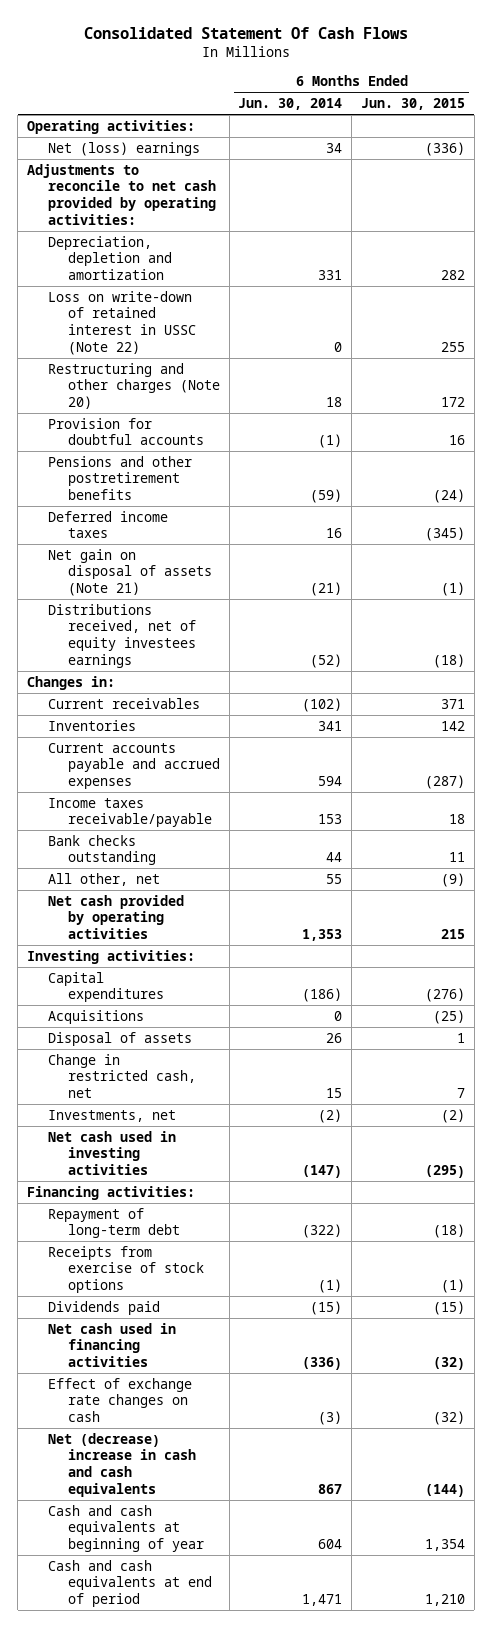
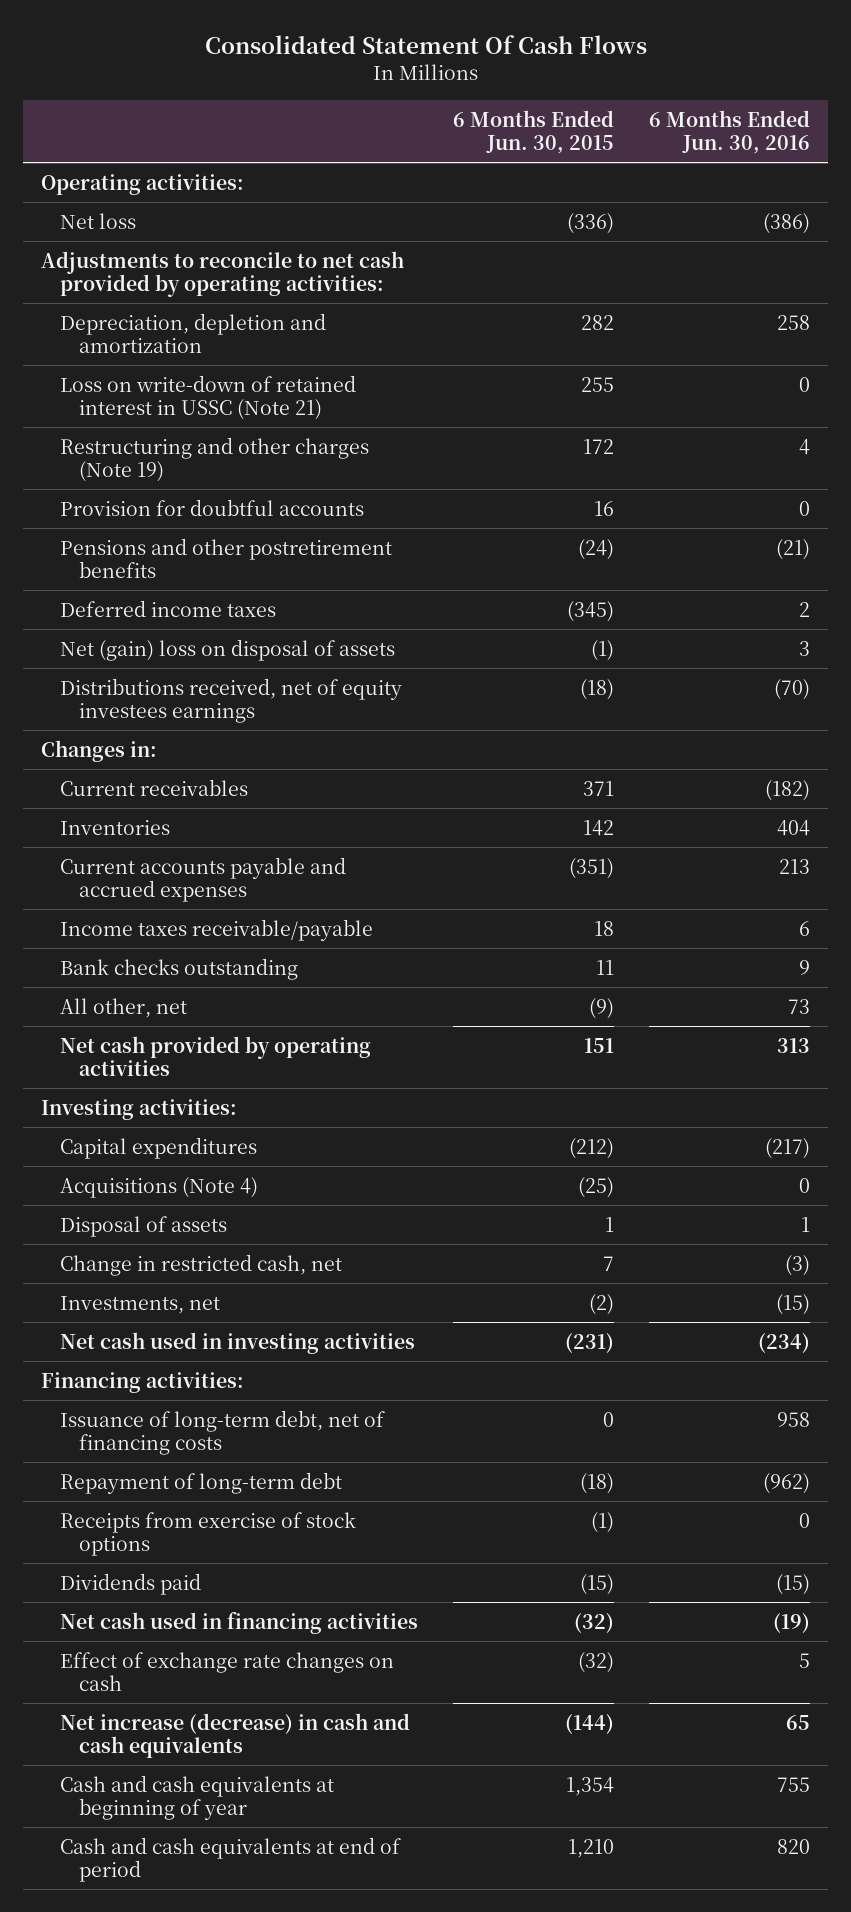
[238,98,343,111] Jun. 30, 2014 -> none
none -> [649,109,811,154] 6 Months Ended Jun. 30, 2016
[47,141,200,156] Net (loss) earnings -> [60,212,137,229] Net loss
[47,290,197,355] Loss on write-down of retained interest in USSC (Note 22) -> [60,374,357,420] Loss on write-down of retained interest in USSC (Note 21)
[47,362,221,410] Restructuring and other charges (Note 20) -> [60,436,370,482] Restructuring and other charges (Note 19)
[47,548,213,597] Net gain on disposal of assets (Note 21) -> [60,638,396,661] Net (gain) loss on disposal of assets
[424,775,465,790] (287) -> [569,857,615,879] (351)
[440,929,465,940] 215 -> [584,1037,615,1053] 151
[424,988,465,1003] (276) -> [569,1137,615,1159] (212)
[47,1009,144,1024] Acquisitions -> [60,1176,259,1198] Acquisitions (Note 4)
[424,1165,465,1179] (295) -> [565,1332,615,1353] (231)
none -> [60,1409,386,1455] Issuance of long-term debt, net of financing costs
[47,1432,197,1497] Net (decrease) increase in cash and cash equivalents -> [60,1712,411,1758] Net increase (decrease) in cash and cash equivalents

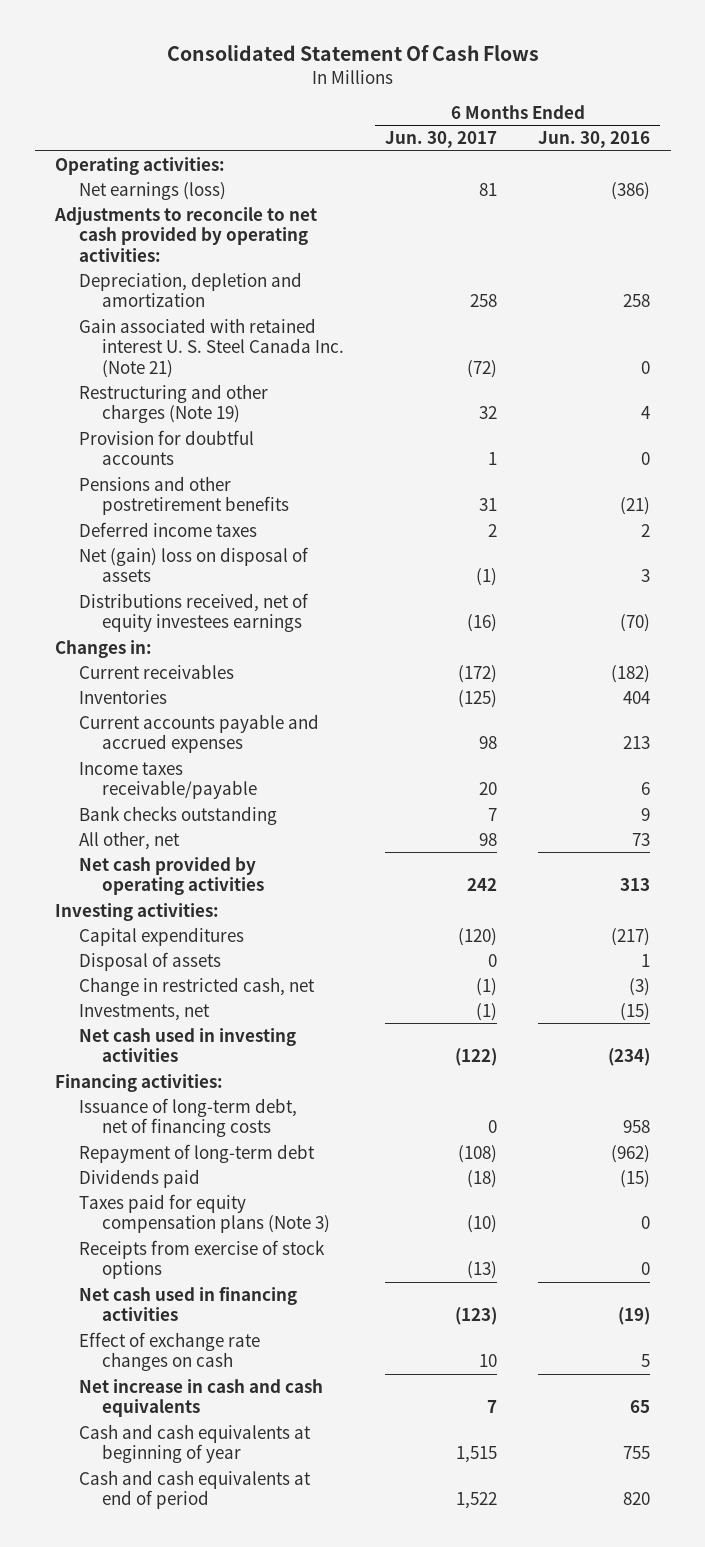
[453,109,615,154] 6 Months Ended Jun. 30, 2015 -> none
none -> [385,131,498,149] Jun. 30, 2017
[60,212,137,229] Net loss -> [78,181,226,200] Net earnings (loss)
[60,374,357,420] Loss on write-down of retained interest in USSC (Note 21) -> none
none -> [78,317,345,379] Gain associated with retained interest U. S. Steel Canada Inc. (Note 21)
[60,1176,259,1198] Acquisitions (Note 4) -> none
none -> [78,1193,331,1234] Taxes paid for equity compensation plans (Note 3)
[60,1511,357,1556] Receipts from exercise of stock options -> [78,1239,325,1280] Receipts from exercise of stock options
[60,1712,411,1758] Net increase (decrease) in cash and cash equivalents -> [78,1378,323,1418] Net increase in cash and cash equivalents

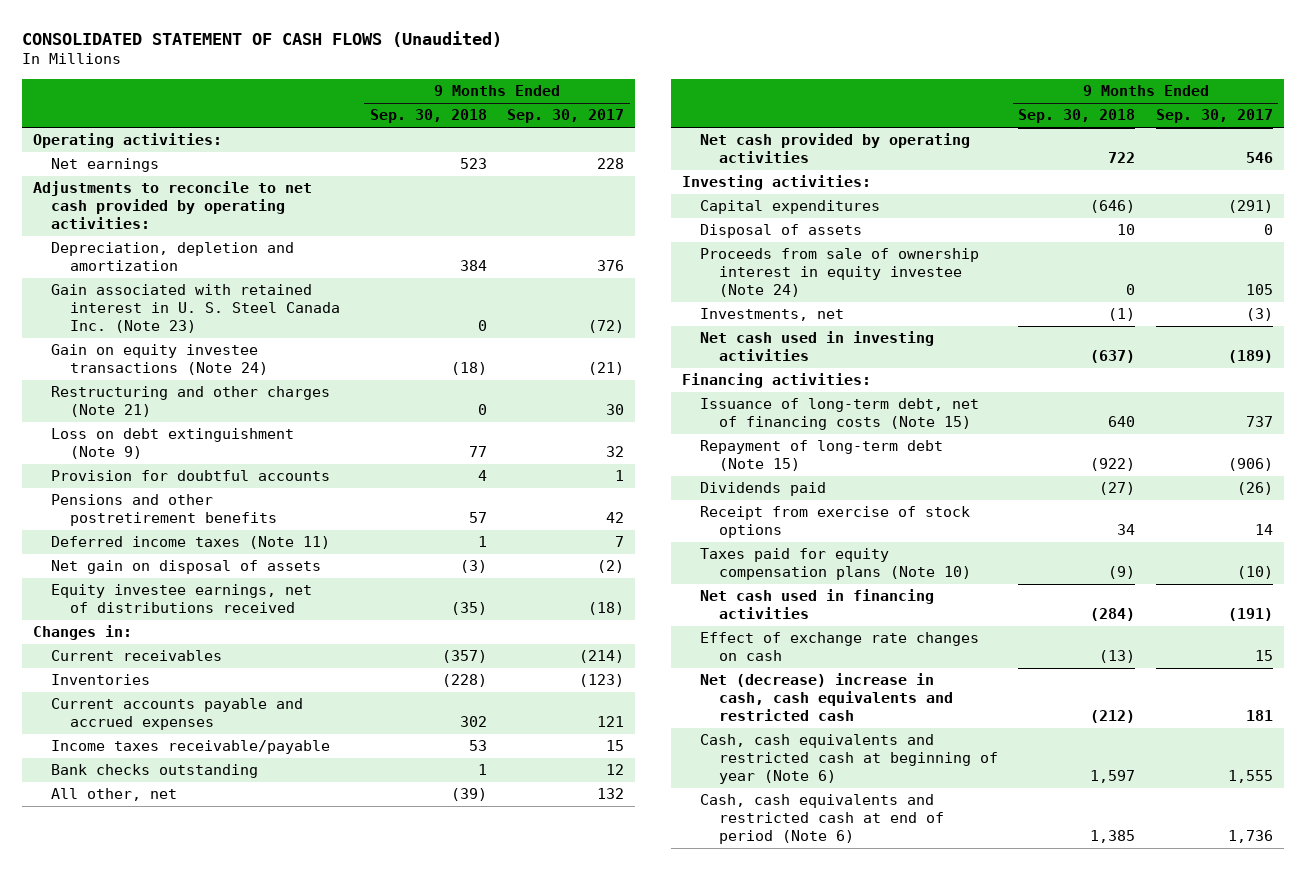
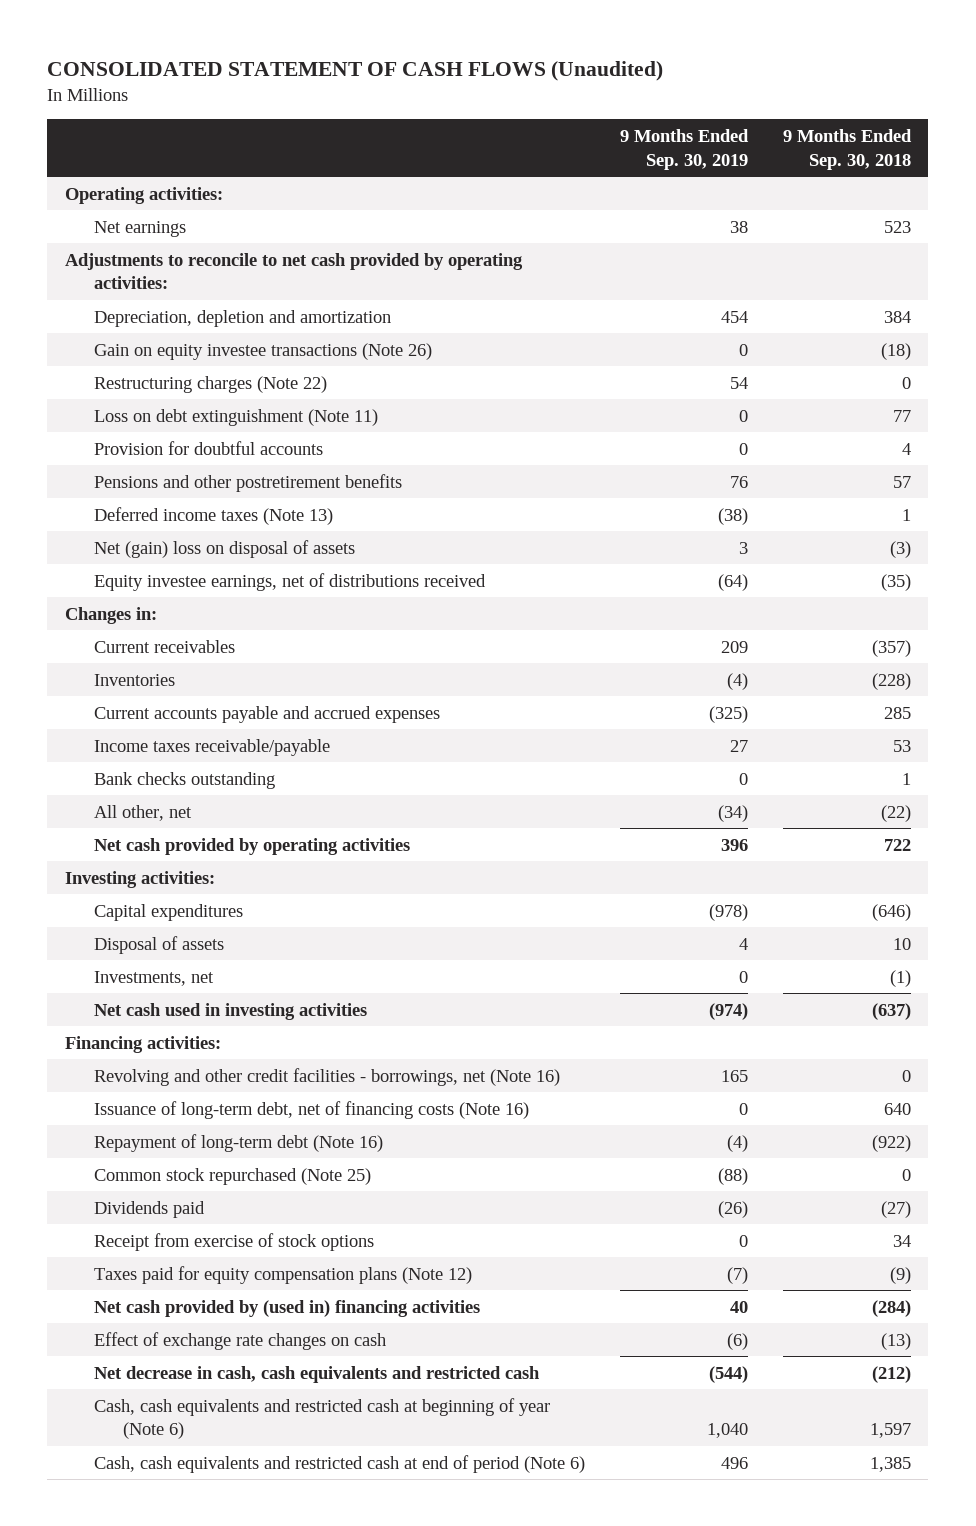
[507,109,625,124] Sep. 30, 2017 -> none
none -> [619,129,749,170] 9 Months Ended Sep. 30, 2019
[51,284,340,333] Gain associated with retained interest in U. S. Steel Canada Inc. (Note 23) -> none
[51,386,331,418] Restructuring and other charges (Note 21) -> none
[51,344,268,376] Gain on equity investee transactions (Note 24) -> [93,342,432,360] Gain on equity investee transactions (Note 26)
none -> [93,375,327,393] Restructuring charges (Note 22)
[51,428,295,460] Loss on debt extinguishment (Note 9) -> [93,408,378,426] Loss on debt extinguishment (Note 11)
[51,536,331,550] Deferred income taxes (Note 11) -> [93,506,333,525] Deferred income taxes (Note 13)
[51,560,322,575] Net gain on disposal of assets -> [93,539,355,558] Net (gain) loss on disposal of assets
[459,716,487,728] 302 -> [883,706,911,719] 285
[450,788,487,802] (39) -> [880,804,911,822] (22)
[700,248,980,297] Proceeds from sale of ownership interest in equity investee (Note 24) -> none
none -> [93,1067,560,1086] Revolving and other credit facilities - borrowings, net (Note 16)
[700,398,980,431] Issuance of long-term debt, net of financing costs (Note 15) -> [93,1100,529,1119] Issuance of long-term debt, net of financing costs (Note 16)
[700,440,944,472] Repayment of long-term debt (Note 15) -> [93,1133,383,1152] Repayment of long-term debt (Note 16)
none -> [93,1167,371,1185] Common stock repurchased (Note 25)
[700,548,971,581] Taxes paid for equity compensation plans (Note 10) -> [93,1265,472,1284] Taxes paid for equity compensation plans (Note 12)
[700,589,935,620] Net cash used in financing activities -> [93,1299,480,1317] Net cash provided by (used in) financing activities
[700,673,953,721] Net (decrease) increase in cash, cash equivalents and restricted cash -> [93,1365,540,1383] Net decrease in cash, cash equivalents and restricted cash

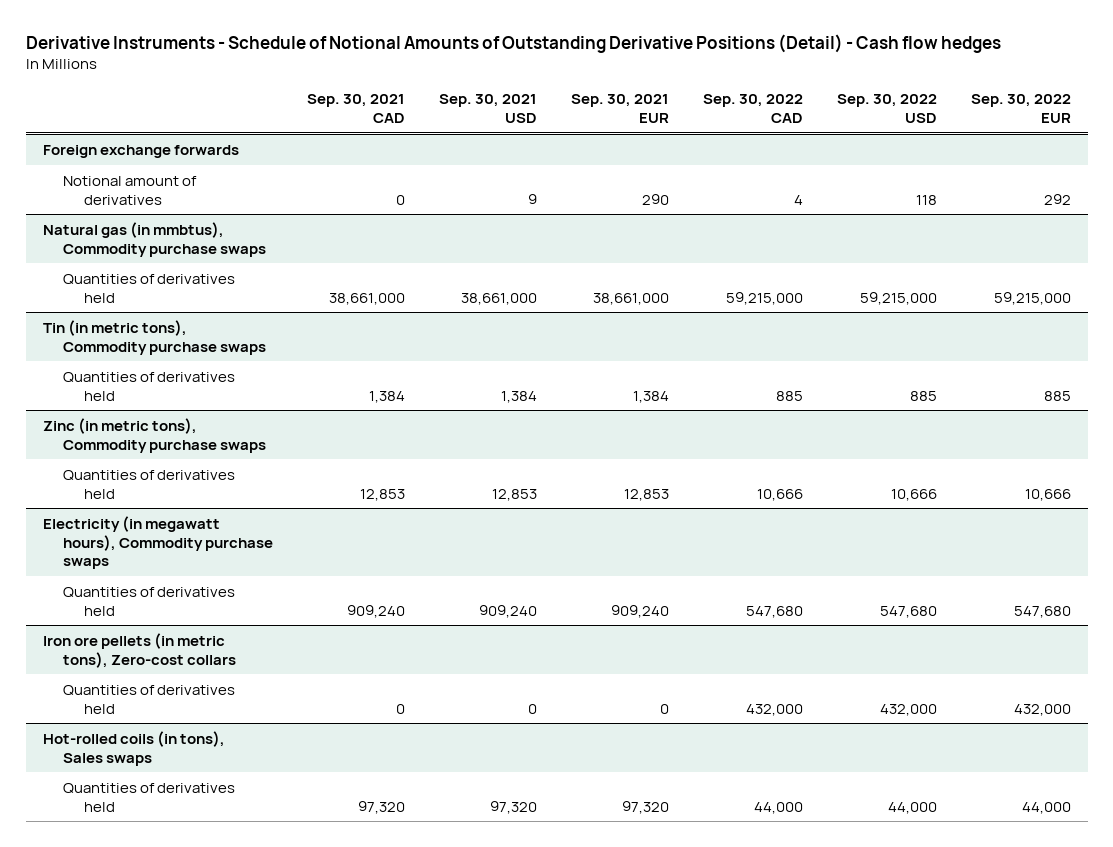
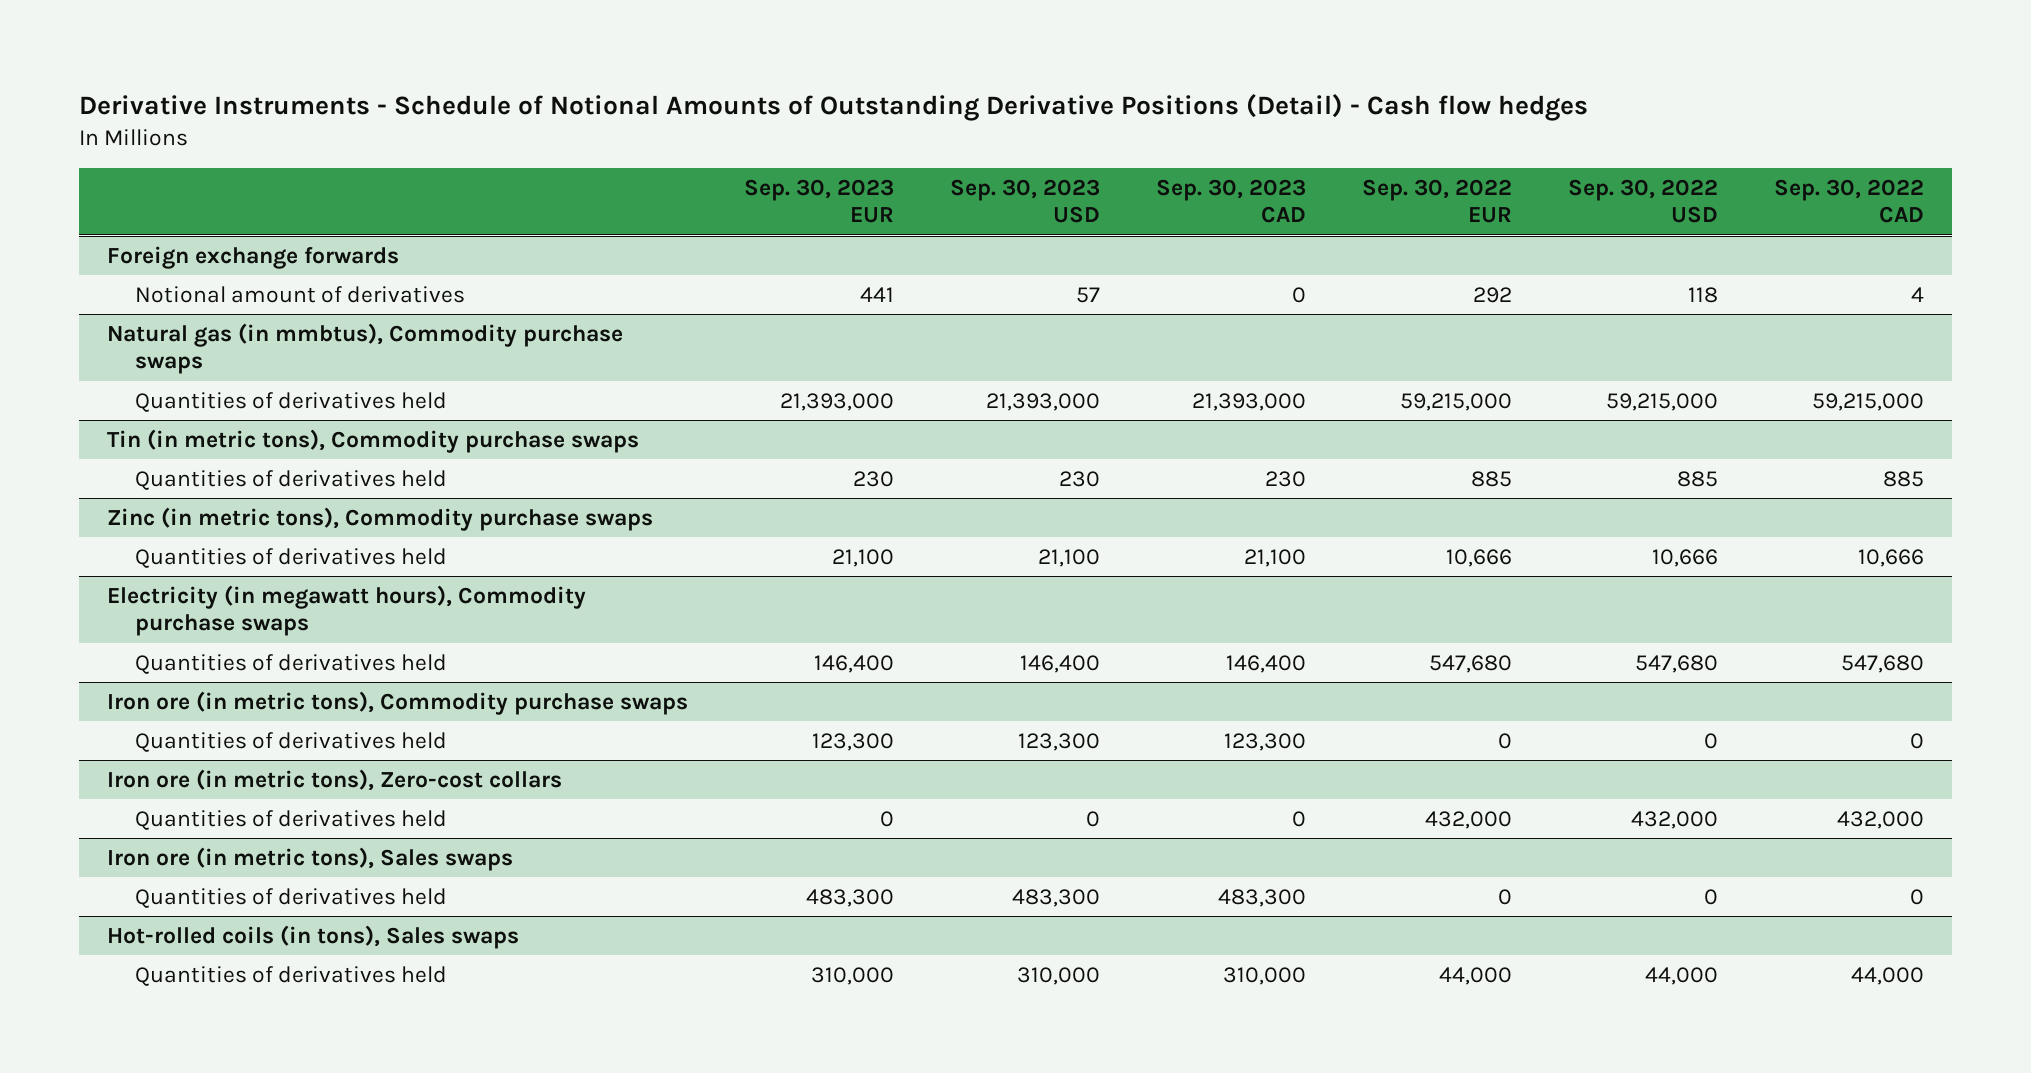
[307,94,406,124] Sep. 30, 2021 CAD -> none
[439,94,538,124] Sep. 30, 2021 USD -> none
[571,94,670,124] Sep. 30, 2021 EUR -> none
none -> [743,178,894,224] Sep. 30, 2023 EUR
none -> [949,178,1100,224] Sep. 30, 2023 USD
none -> [1155,178,1306,224] Sep. 30, 2023 CAD
none -> [106,690,688,715] Iron ore (in metric tons), Commodity purchase swaps
none -> [135,731,448,752] Quantities of derivatives held
[42,632,237,668] Iron ore pellets (in metric tons), Zero-cost collars -> [106,768,562,791] Iron ore (in metric tons), Zero-cost collars
none -> [106,846,513,871] Iron ore (in metric tons), Sales swaps
none -> [135,887,448,908] Quantities of derivatives held

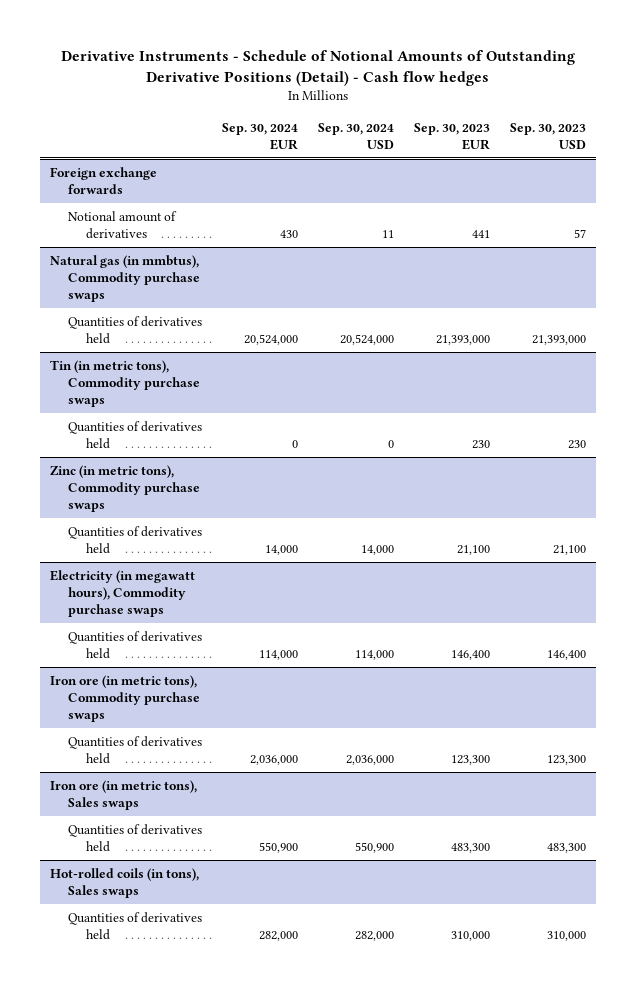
[1155,178,1306,224] Sep. 30, 2023 CAD -> none
[1361,178,1512,224] Sep. 30, 2022 EUR -> none
[1567,178,1718,224] Sep. 30, 2022 USD -> none
[1774,178,1925,224] Sep. 30, 2022 CAD -> none
none -> [221,122,298,150] Sep. 30, 2024 EUR
none -> [317,122,394,149] Sep. 30, 2024 USD
[106,768,562,791] Iron ore (in metric tons), Zero-cost collars -> none
[135,809,448,830] Quantities of derivatives held -> none

